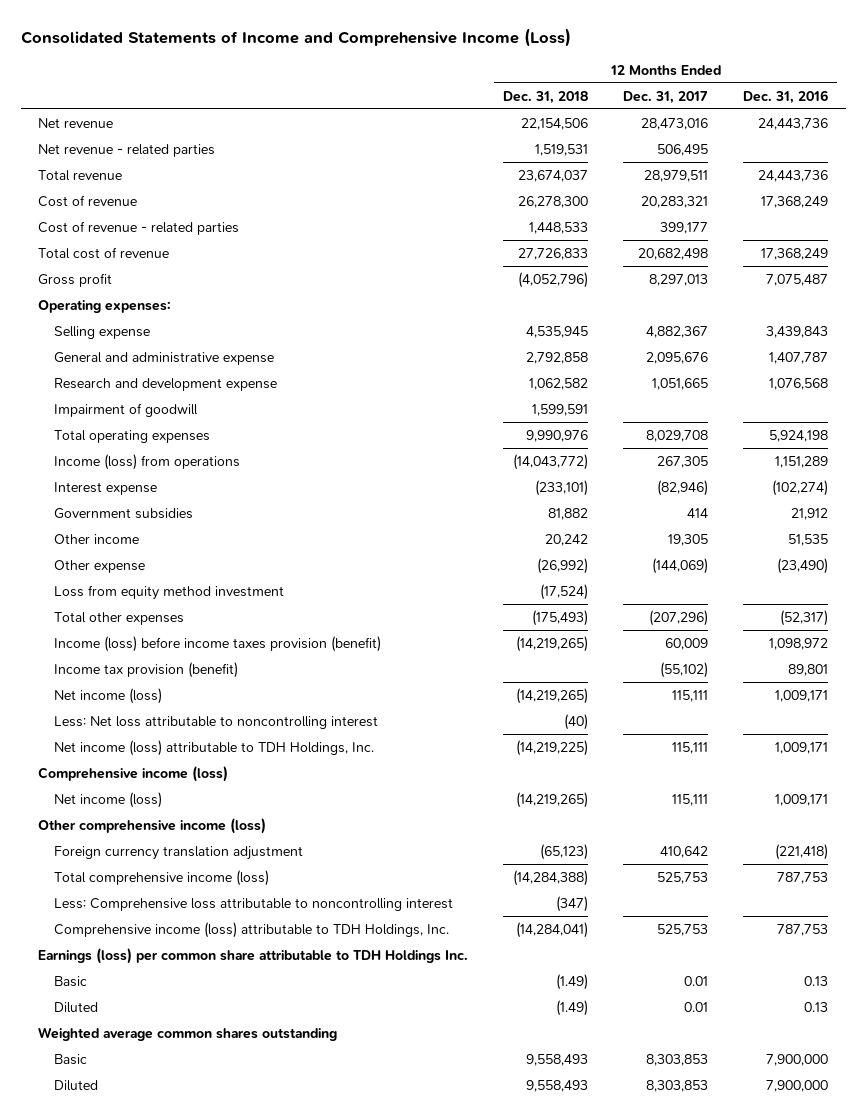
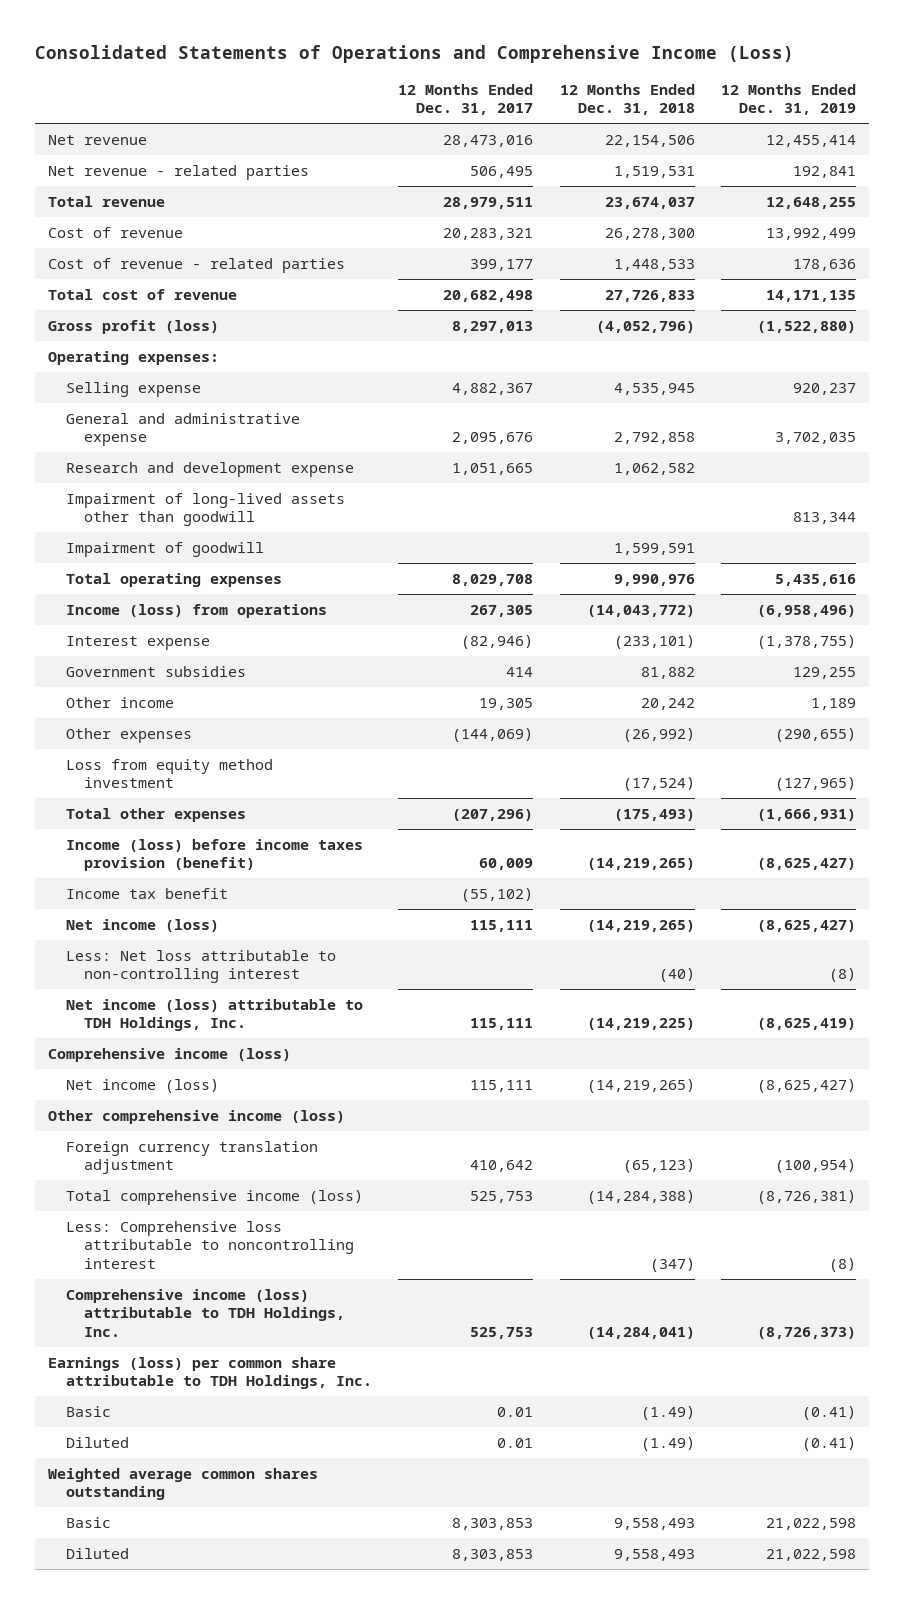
[20,27,571,47] Consolidated Statements of Income and Comprehensive Income (Loss) -> [34,44,794,63] Consolidated Statements of Operations and Comprehensive Income (Loss)
[743,89,829,104] Dec. 31, 2016 -> none
none -> [720,83,856,116] 12 Months Ended Dec. 31, 2019
[38,272,113,287] Gross profit -> [48,319,220,334] Gross profit (loss)
none -> [66,492,346,527] Impairment of long-lived assets other than goodwill
[54,559,146,573] Other expense -> [66,727,193,743] Other expenses
[54,661,239,678] Income tax provision (benefit) -> [66,887,229,899] Income tax benefit
[54,715,379,729] Less: Net loss attributable to noncontrolling interest -> [66,949,337,984] Less: Net loss attributable to non-controlling interest
[38,947,469,964] Earnings (loss) per common share attributable to TDH Holdings Inc. -> [48,1356,373,1390] Earnings (loss) per common share attributable to TDH Holdings, Inc.

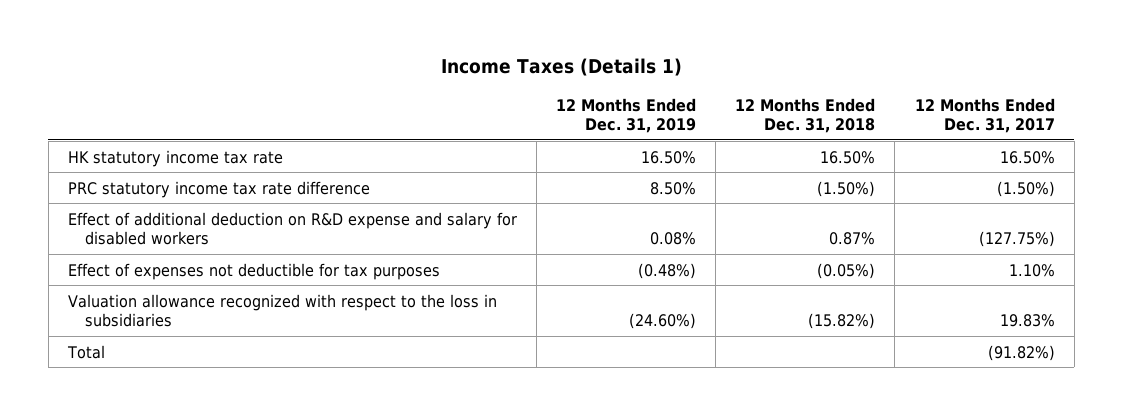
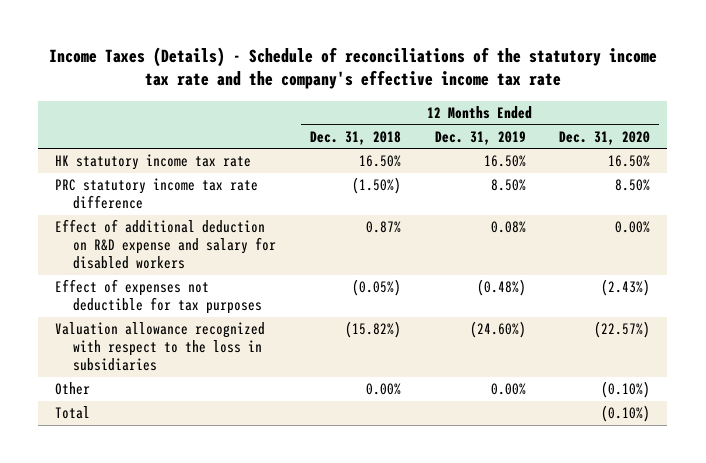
[441,58,683,77] Income Taxes (Details 1) -> [48,46,657,90] Income Taxes (Details) - Schedule of reconciliations of the statutory income tax rate and the company's effective income tax rate
[914,97,1055,133] 12 Months Ended Dec. 31, 2017 -> none
none -> [559,130,651,145] Dec. 31, 2020
none -> [55,382,91,396] Other

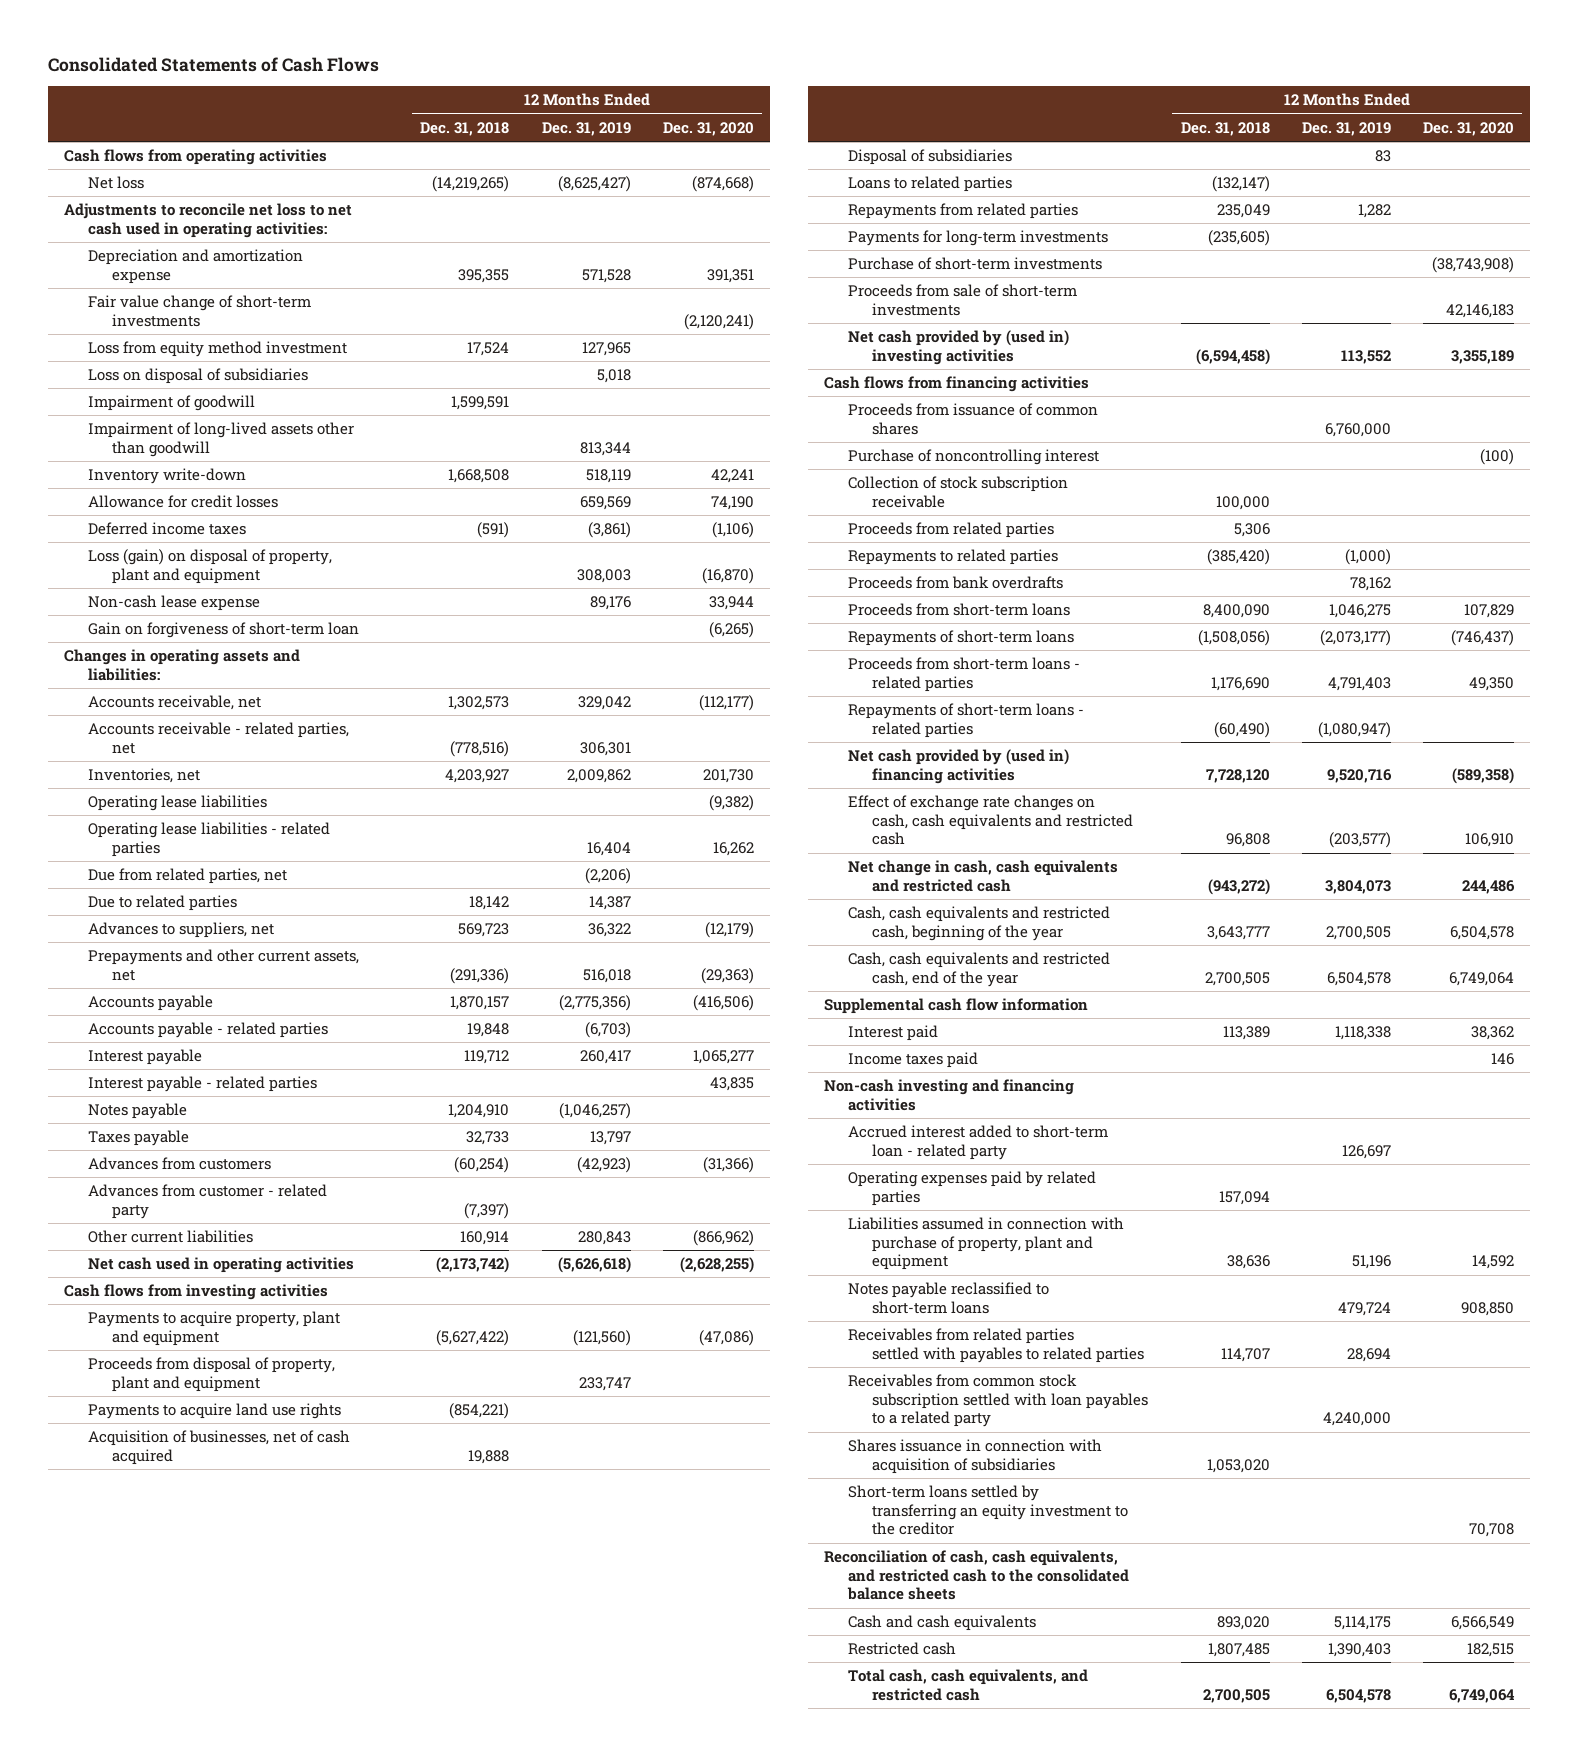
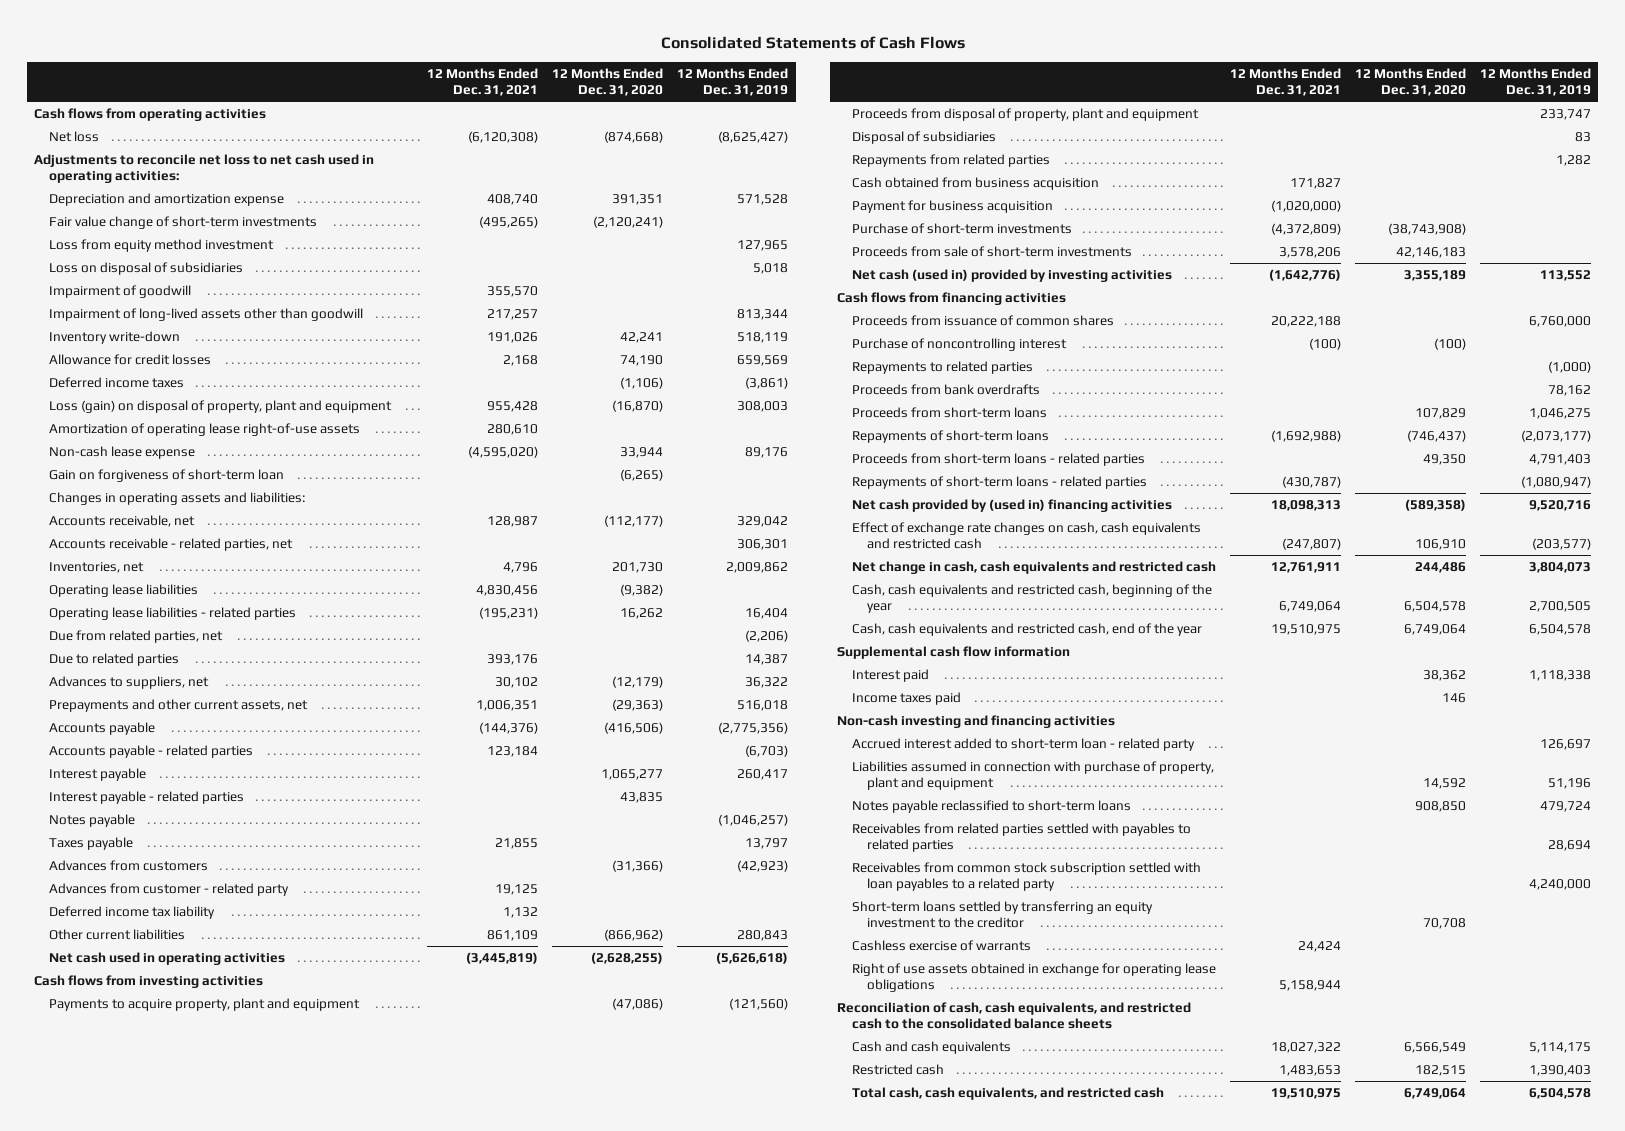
[420,121,510,136] Dec. 31, 2018 -> none
none -> [427,68,539,97] 12 Months Ended Dec. 31, 2021
none -> [49,423,361,437] Amortization of operating lease right-of-use assets
none -> [49,906,216,920] Deferred income tax liability
[87,1403,341,1420] Payments to acquire land use rights -> none
[87,1430,350,1465] Acquisition of businesses, net of cash acquired -> none
[848,176,1013,193] Loans to related parties -> none
none -> [852,177,1100,191] Cash obtained from business acquisition
[848,230,1109,247] Payments for long-term investments -> [852,200,1054,214] Payment for business acquisition
[848,330,1070,365] Net cash provided by (used in) investing activities -> [852,269,1173,283] Net cash (used in) provided by investing activities
[848,476,1069,508] Collection of stock subscription receivable -> none
[848,522,1055,539] Proceeds from related parties -> none
[848,1171,1097,1206] Operating expenses paid by related parties -> none
[848,1439,1103,1474] Shares issuance in connection with acquisition of subsidiaries -> none
none -> [852,940,1032,952] Cashless exercise of warrants
none -> [852,963,1217,993] Right of use assets obtained in exchange for operating lease obligations

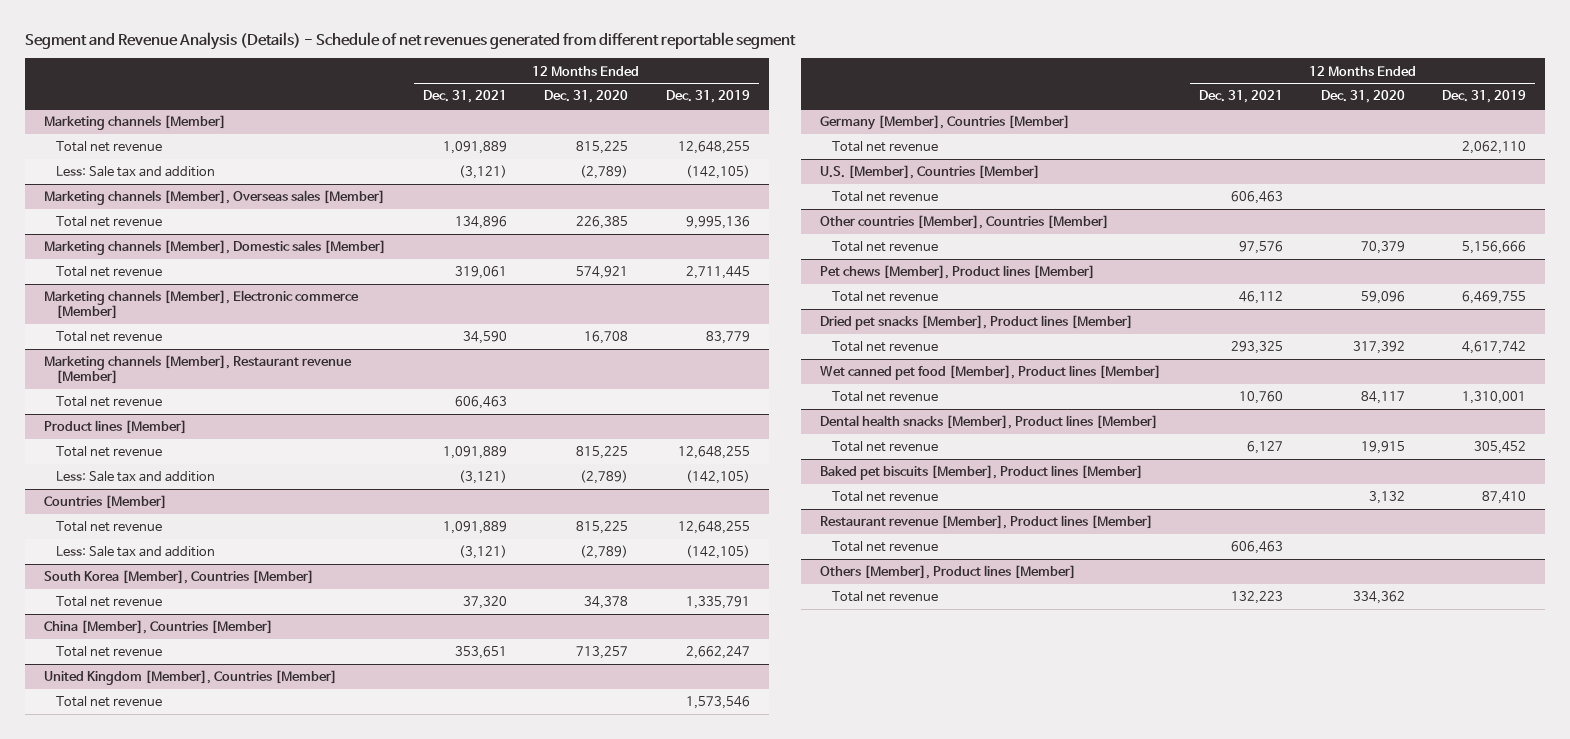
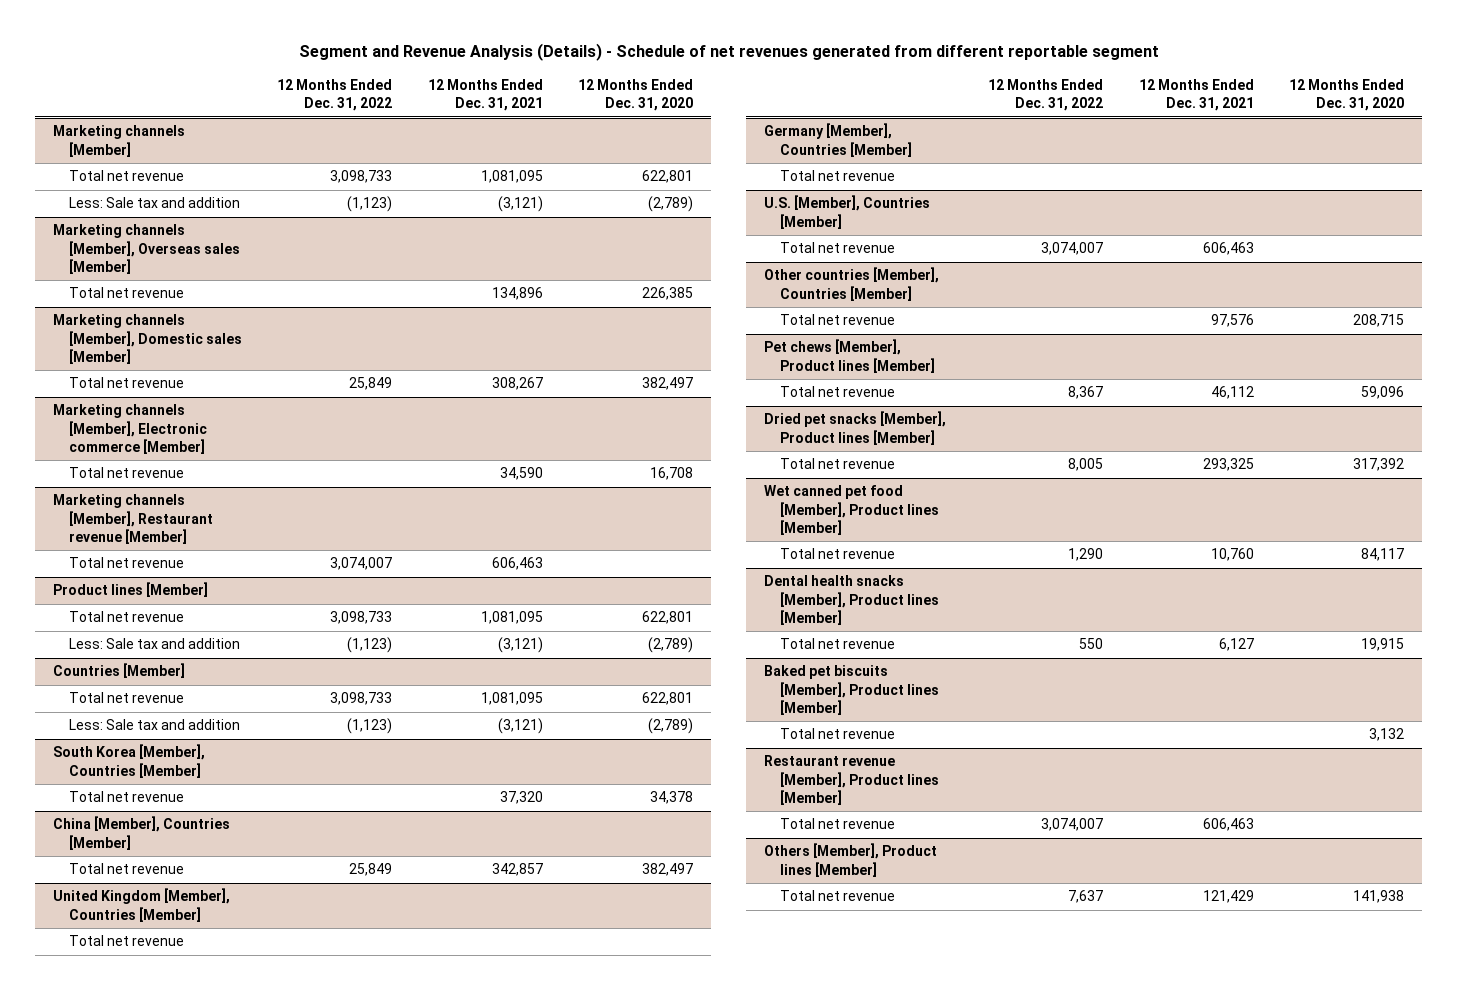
[665,90,750,104] Dec. 31, 2019 -> none
none -> [277,78,393,112] 12 Months Ended Dec. 31, 2022
[443,141,508,155] 1,091,889 -> [480,170,543,184] 1,081,095
[576,141,629,155] 815,225 -> [642,170,694,184] 622,801
[455,266,508,280] 319,061 -> [491,377,543,391] 308,267
[576,266,629,280] 574,921 -> [642,377,694,391] 382,497
[443,446,508,460] 1,091,889 -> [480,611,543,625] 1,081,095
[576,446,629,460] 815,225 -> [642,611,694,625] 622,801
[443,521,508,535] 1,091,889 -> [480,692,543,706] 1,081,095
[576,521,629,535] 815,225 -> [642,692,694,706] 622,801
[455,646,508,660] 353,651 -> [491,863,543,877] 342,857
[576,646,629,660] 713,257 -> [642,863,694,877] 382,497
[1360,241,1405,255] 70,379 -> [1353,314,1405,328] 208,715
[1231,591,1284,605] 132,223 -> [1202,890,1254,904] 121,429
[1352,591,1405,605] 334,362 -> [1353,890,1405,904] 141,938

